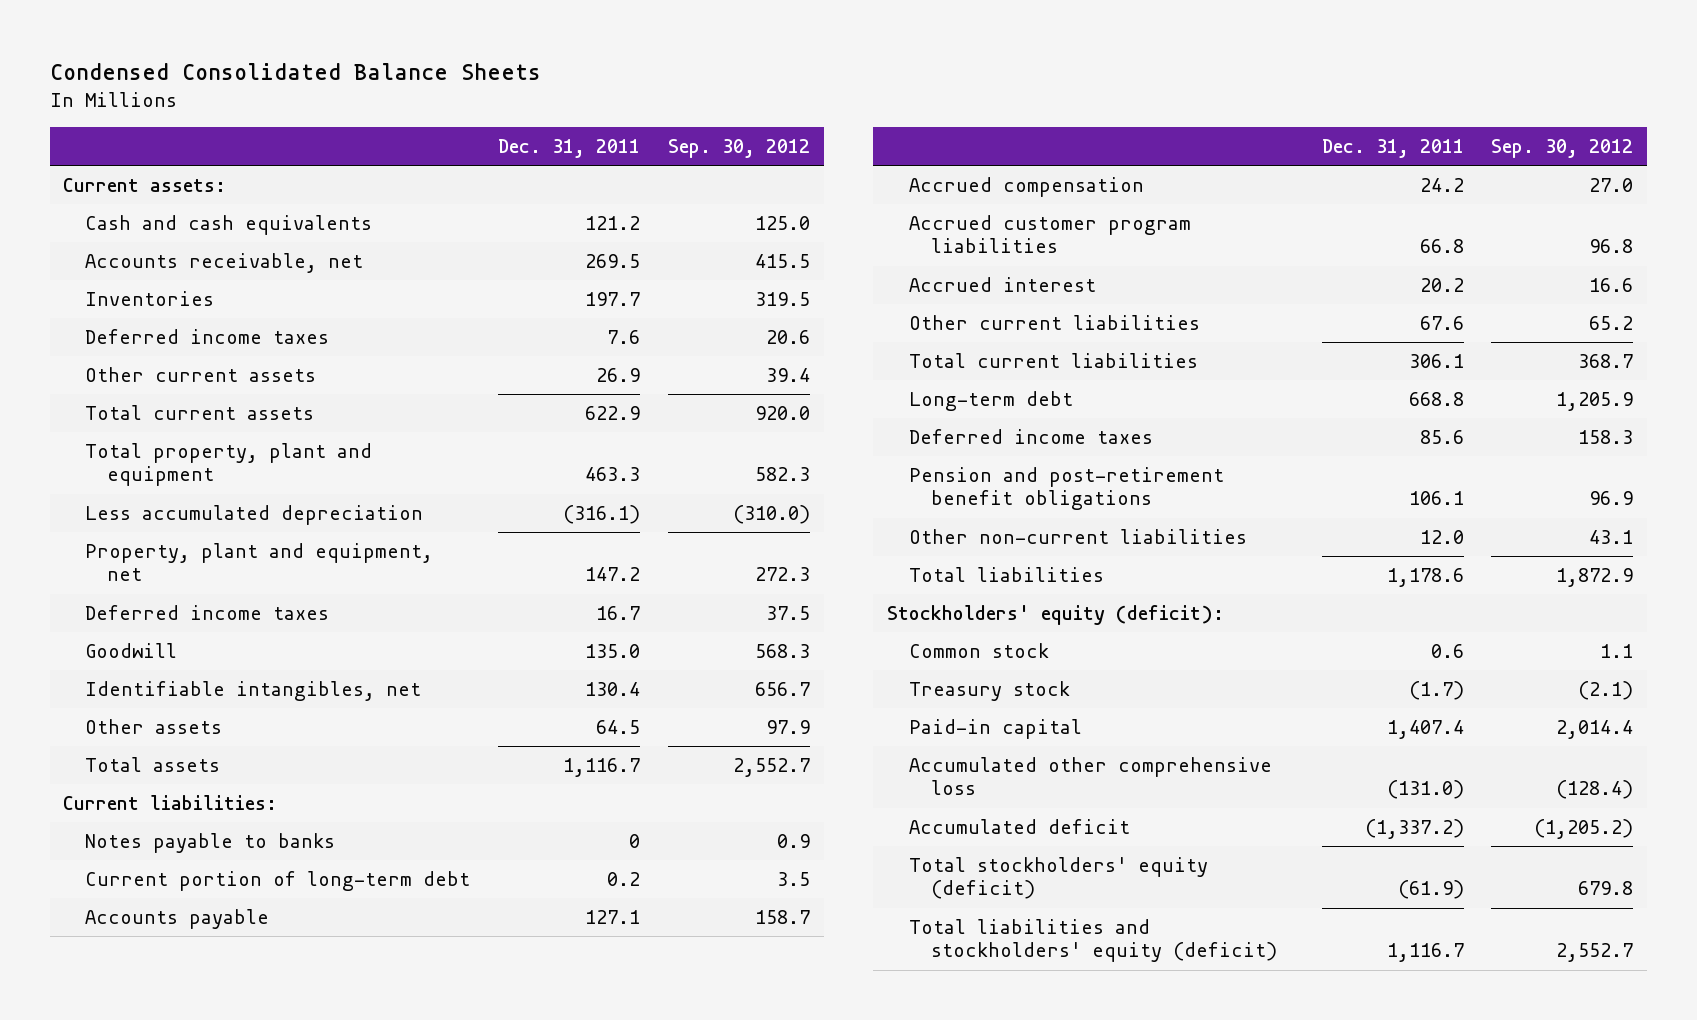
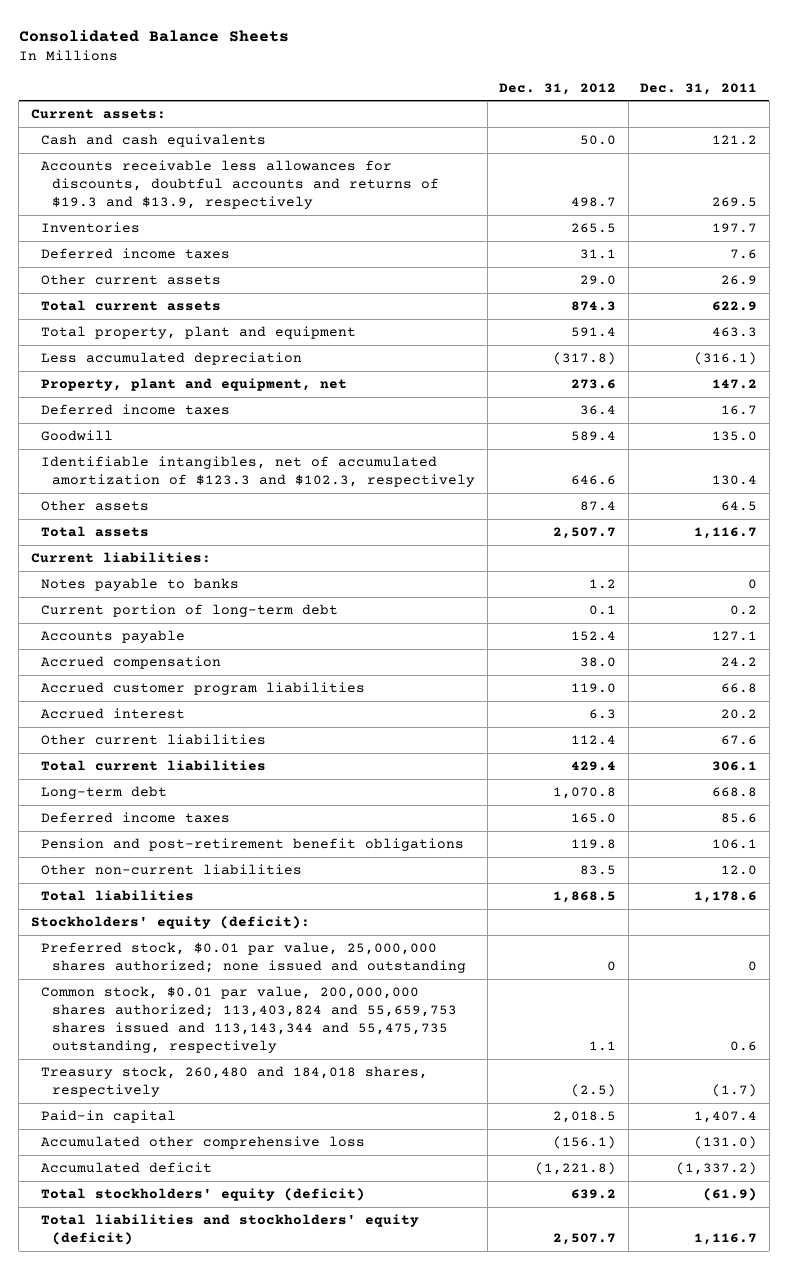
[49,63,541,81] Condensed Consolidated Balance Sheets -> [18,29,289,42] Consolidated Balance Sheets
[667,139,810,159] Sep. 30, 2012 -> none
none -> [499,82,617,95] Dec. 31, 2012
[85,253,364,274] Accounts receivable, net -> [41,160,440,210] Accounts receivable less allowances for discounts, doubtful accounts and returns of $19.3 and $13.9, respectively
[85,681,422,702] Identifiable intangibles, net -> [41,456,476,488] Identifiable intangibles, net of accumulated amortization of $123.3 and $102.3, respectively
none -> [41,942,467,974] Preferred stock, $0.01 par value, 25,000,000 shares authorized; none issued and outstanding
[908,643,1049,659] Common stock -> [41,986,458,1054] Common stock, $0.01 par value, 200,000,000 shares authorized; 113,403,824 and 55,659,753 shares issued and 113,143,344 and 55,475,735 outstanding, respectively
[908,681,1070,702] Treasury stock -> [41,1066,429,1098] Treasury stock, 260,480 and 184,018 shares, respectively

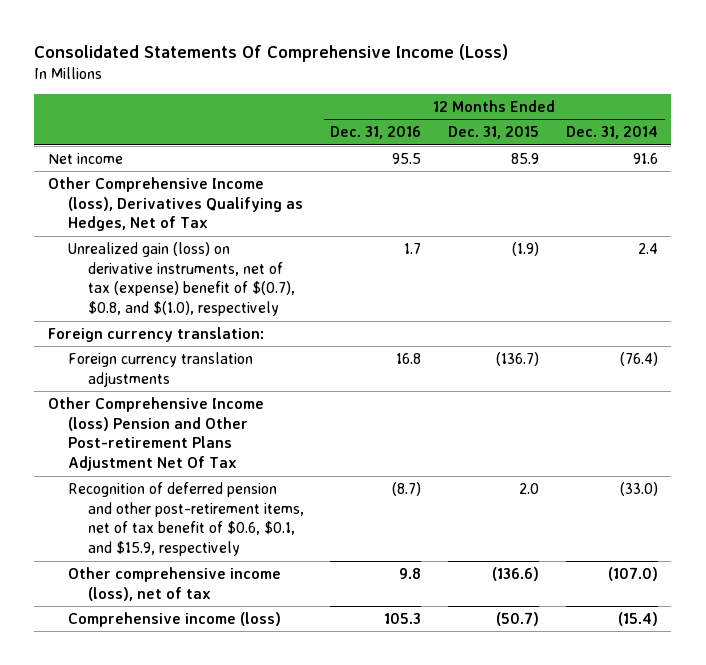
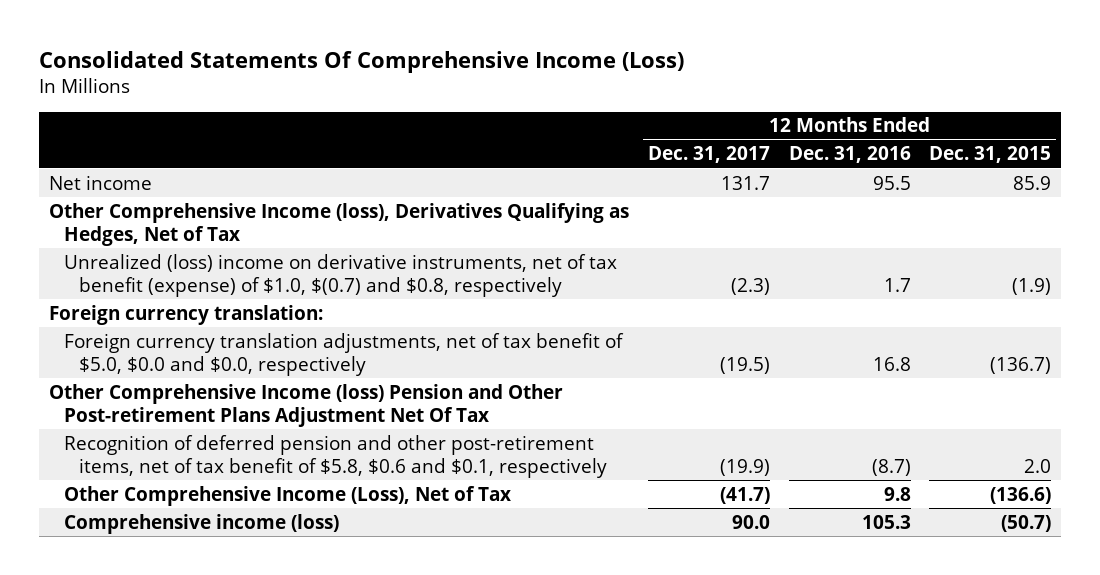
[565,126,658,140] Dec. 31, 2014 -> none
none -> [647,146,770,164] Dec. 31, 2017
[67,241,295,317] Unrealized gain (loss) on derivative instruments, net of tax (expense) benefit of $(0.7), $0.8, and $(1.0), respectively -> [64,253,618,297] Unrealized (loss) income on derivative instruments, net of tax benefit (expense) of $1.0, $(0.7) and $0.8, respectively
[67,351,253,387] Foreign currency translation adjustments -> [64,332,625,376] Foreign currency translation adjustments, net of tax benefit of $5.0, $0.0 and $0.0, respectively
[67,481,304,557] Recognition of deferred pension and other post-retirement items, net of tax benefit of $0.6, $0.1, and $15.9, respectively -> [64,434,608,478] Recognition of deferred pension and other post-retirement items, net of tax benefit of $5.8, $0.6 and $0.1, respectively
[67,566,281,601] Other comprehensive income (loss), net of tax -> [64,485,512,506] Other Comprehensive Income (Loss), Net of Tax

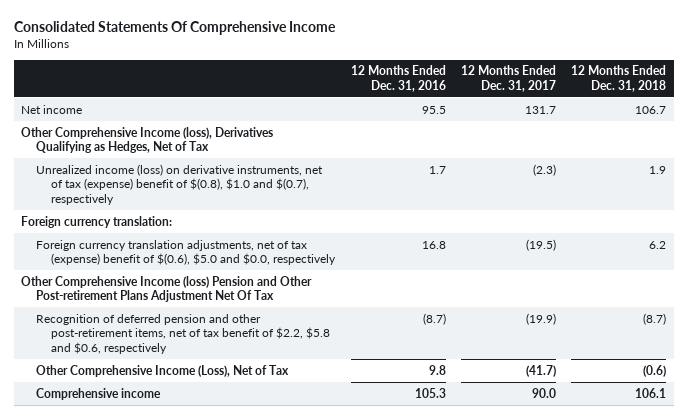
[39,51,685,74] Consolidated Statements Of Comprehensive Income (Loss) -> [13,21,336,36] Consolidated Statements Of Comprehensive Income
[929,146,1052,164] Dec. 31, 2015 -> none
none -> [571,65,667,92] 12 Months Ended Dec. 31, 2018
[64,253,618,297] Unrealized (loss) income on derivative instruments, net of tax benefit (expense) of $1.0, $(0.7) and $0.8, respectively -> [36,163,324,205] Unrealized income (loss) on derivative instruments, net of tax (expense) benefit of $(0.8), $1.0 and $(0.7), respectively
[64,332,625,376] Foreign currency translation adjustments, net of tax benefit of $5.0, $0.0 and $0.0, respectively -> [36,239,337,266] Foreign currency translation adjustments, net of tax (expense) benefit of $(0.6), $5.0 and $0.0, respectively
[64,434,608,478] Recognition of deferred pension and other post-retirement items, net of tax benefit of $5.8, $0.6 and $0.1, respectively -> [36,313,331,354] Recognition of deferred pension and other post-retirement items, net of tax benefit of $2.2, $5.8 and $0.6, respectively
[64,513,340,534] Comprehensive income (loss) -> [36,387,162,400] Comprehensive income

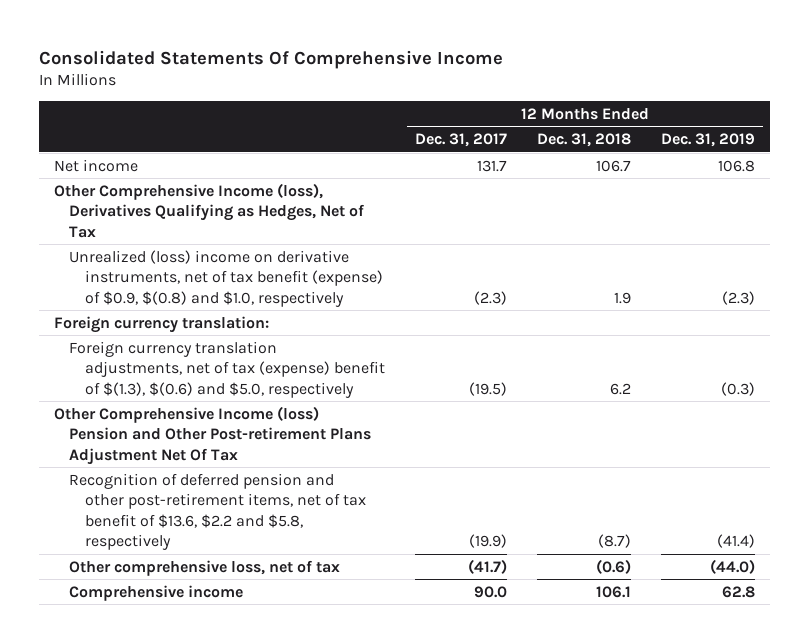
[350,65,446,92] 12 Months Ended Dec. 31, 2016 -> none
none -> [661,133,756,148] Dec. 31, 2019
[36,163,324,205] Unrealized income (loss) on derivative instruments, net of tax (expense) benefit of $(0.8), $1.0 and $(0.7), respectively -> [69,249,383,307] Unrealized (loss) income on derivative instruments, net of tax benefit (expense) of $0.9, $(0.8) and $1.0, respectively
[36,239,337,266] Foreign currency translation adjustments, net of tax (expense) benefit of $(0.6), $5.0 and $0.0, respectively -> [69,340,385,398] Foreign currency translation adjustments, net of tax (expense) benefit of $(1.3), $(0.6) and $5.0, respectively
[36,313,331,354] Recognition of deferred pension and other post-retirement items, net of tax benefit of $2.2, $5.8 and $0.6, respectively -> [69,472,366,551] Recognition of deferred pension and other post-retirement items, net of tax benefit of $13.6, $2.2 and $5.8, respectively
[36,364,290,377] Other Comprehensive Income (Loss), Net of Tax -> [69,559,341,576] Other comprehensive loss, net of tax

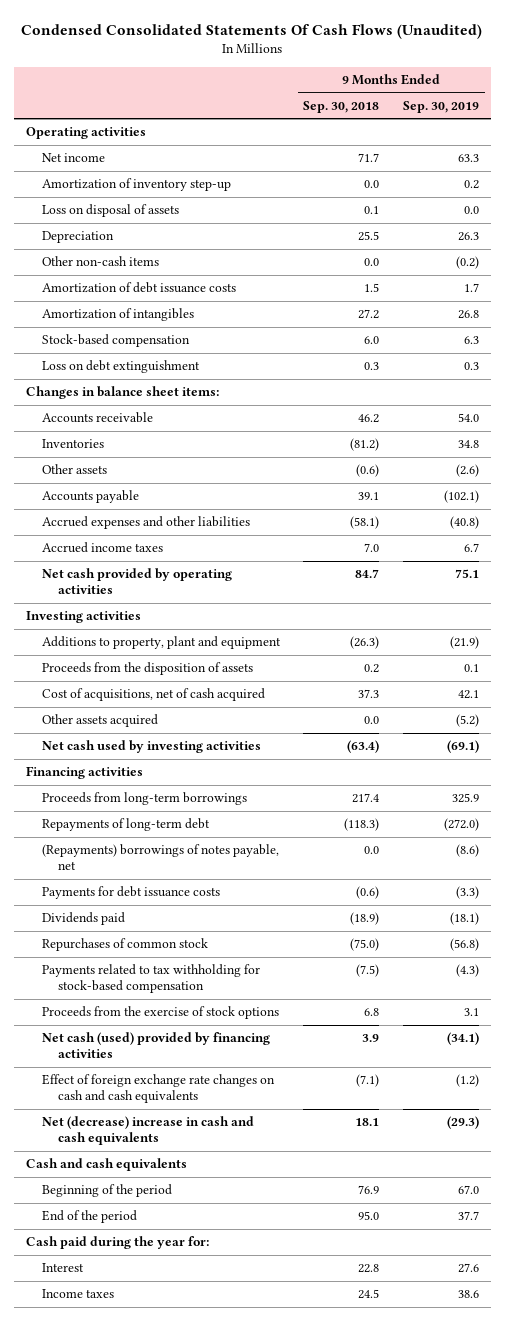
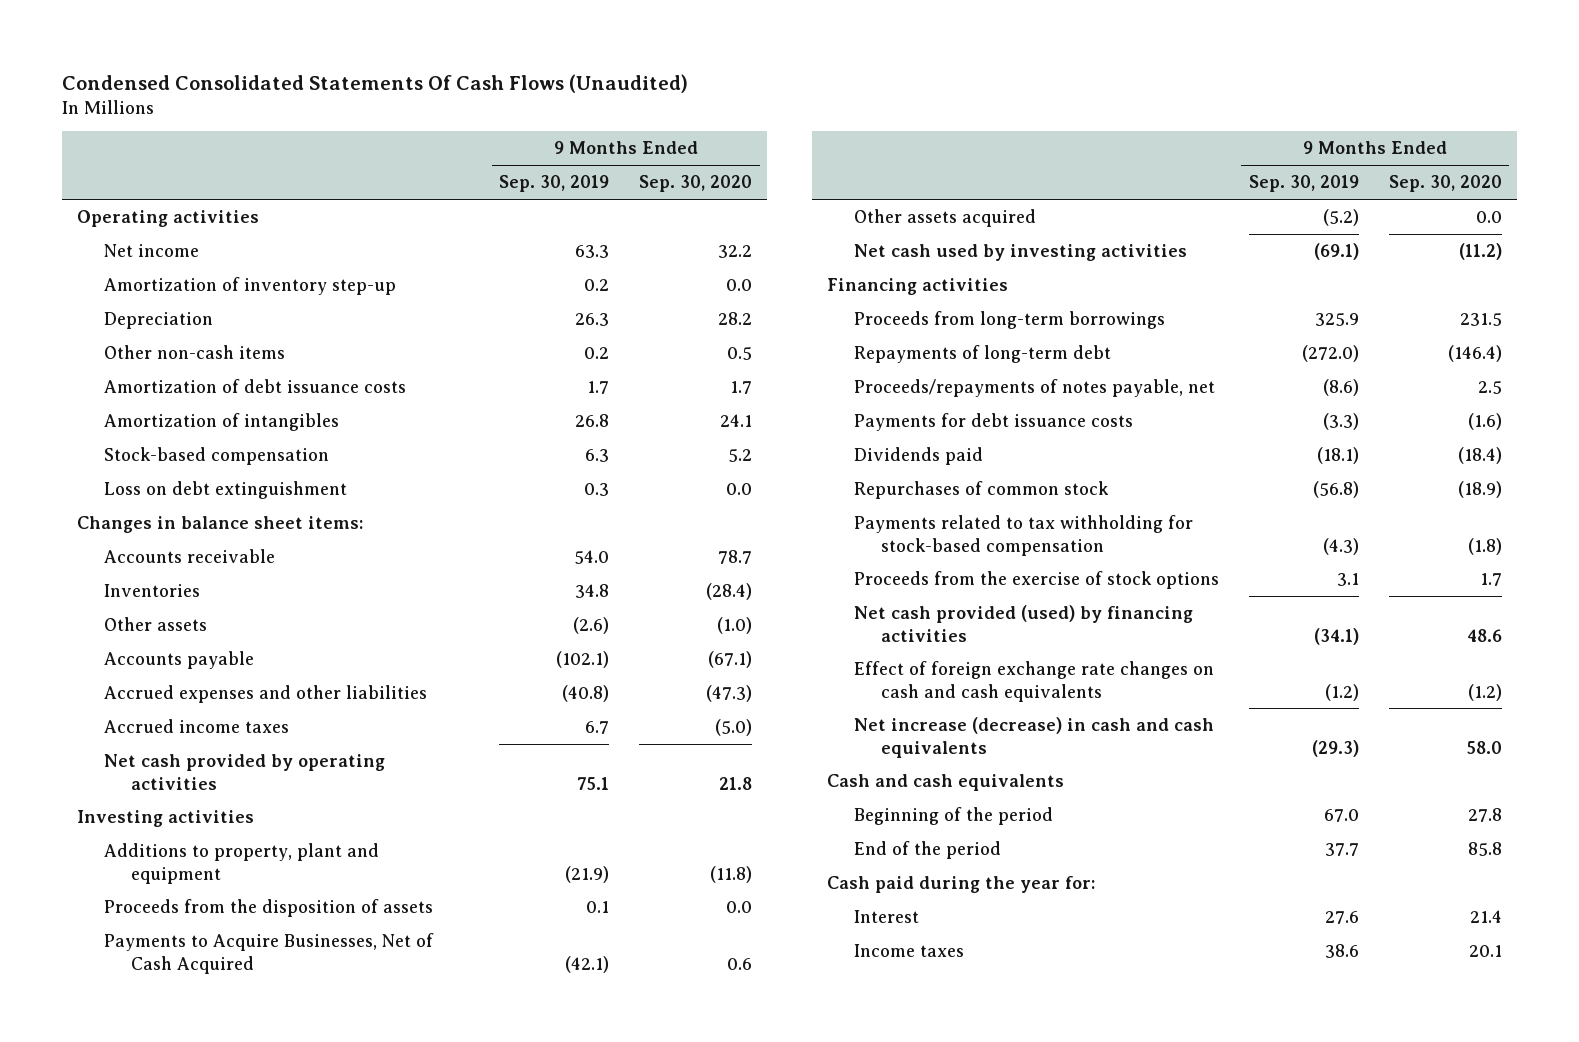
[303,100,380,113] Sep. 30, 2018 -> none
none -> [639,175,753,193] Sep. 30, 2020
[41,204,179,218] Loss on disposal of assets -> none
[456,256,480,270] (0.2) -> [584,347,610,360] 0.2
[41,688,265,702] Cost of acquisitions, net of cash acquired -> [104,933,435,974] Payments to Acquire Businesses, Net of Cash Acquired
[458,690,480,700] 42.1 -> [565,955,610,973] (42.1)
[41,844,279,871] (Repayments) borrowings of notes payable, net -> [853,379,1215,398] Proceeds/repayments of notes payable, net
[41,1032,270,1059] Net cash (used) provided by financing activities -> [853,605,1193,642] Net cash provided (used) by financing activities
[41,1116,254,1146] Net (decrease) increase in cash and cash equivalents -> [853,717,1214,758] Net increase (decrease) in cash and cash equivalents

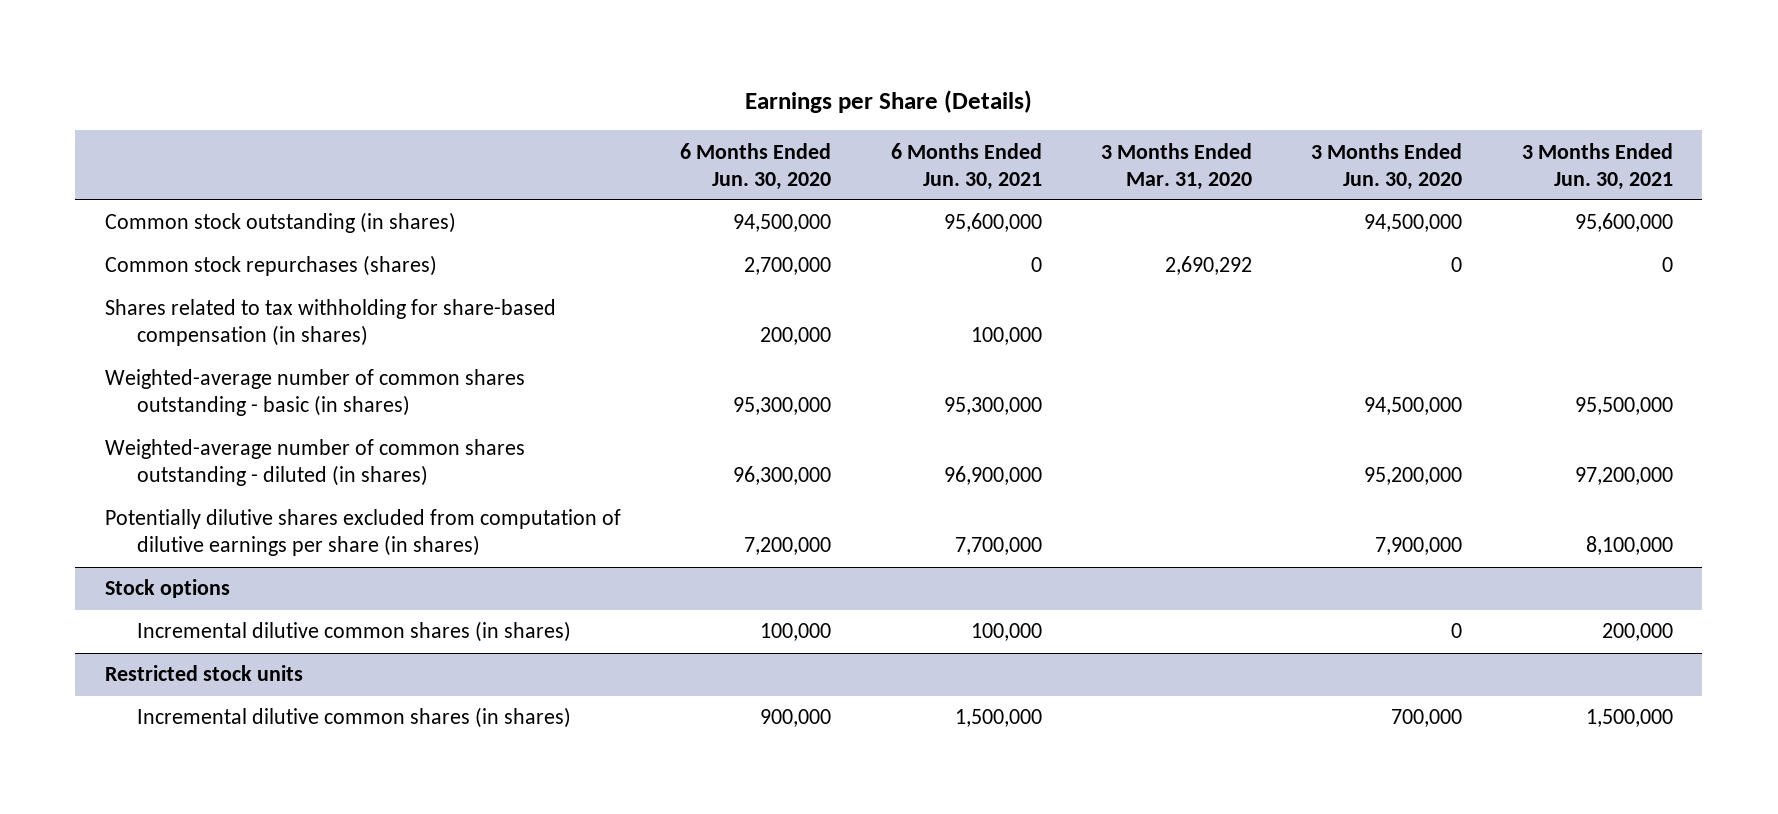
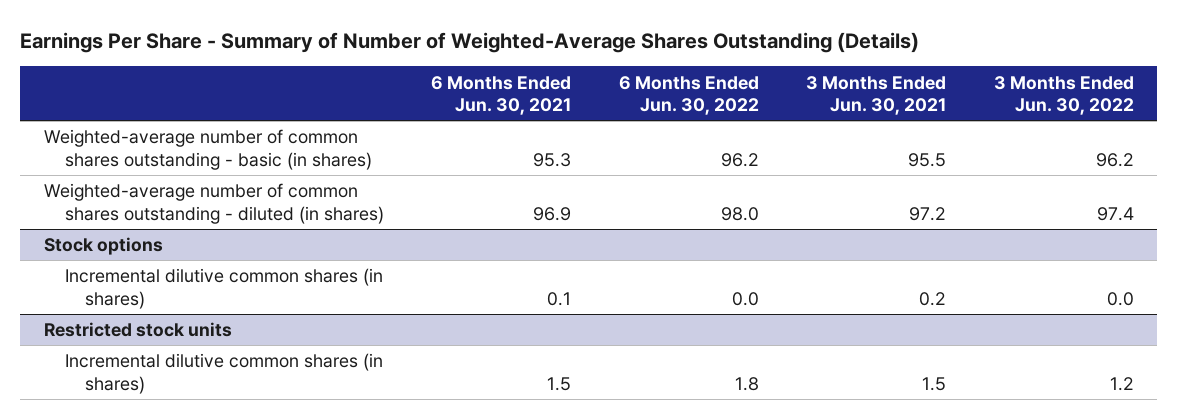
[744,89,1032,113] Earnings per Share (Details) -> [20,32,920,54] Earnings Per Share - Summary of Number of Weighted-Average Shares Outstanding (Details)
[680,142,832,190] 6 Months Ended Jun. 30, 2020 -> none
[1101,142,1253,190] 3 Months Ended Mar. 31, 2020 -> none
[1311,142,1463,190] 3 Months Ended Jun. 30, 2020 -> none
none -> [618,75,759,116] 6 Months Ended Jun. 30, 2022
none -> [993,75,1134,116] 3 Months Ended Jun. 30, 2022
[105,212,457,234] Common stock outstanding (in shares) -> none
[105,255,438,277] Common stock repurchases (shares) -> none
[105,299,557,347] Shares related to tax withholding for share-based compensation (in shares) -> none
[105,509,622,557] Potentially dilutive shares excluded from computation of dilutive earnings per share (in shares) -> none
[943,397,1042,416] 95,300,000 -> [533,152,572,167] 95.3
[1574,397,1673,416] 95,500,000 -> [908,152,947,167] 95.5
[943,466,1042,486] 96,900,000 -> [533,206,572,221] 96.9
[1574,467,1673,486] 97,200,000 -> [909,206,947,221] 97.2
[970,623,1042,642] 100,000 -> [547,291,572,306] 0.1
[1601,623,1673,642] 200,000 -> [919,291,947,306] 0.2
[954,709,1042,728] 1,500,000 -> [547,376,572,391] 1.5
[1585,709,1673,728] 1,500,000 -> [922,376,947,391] 1.5

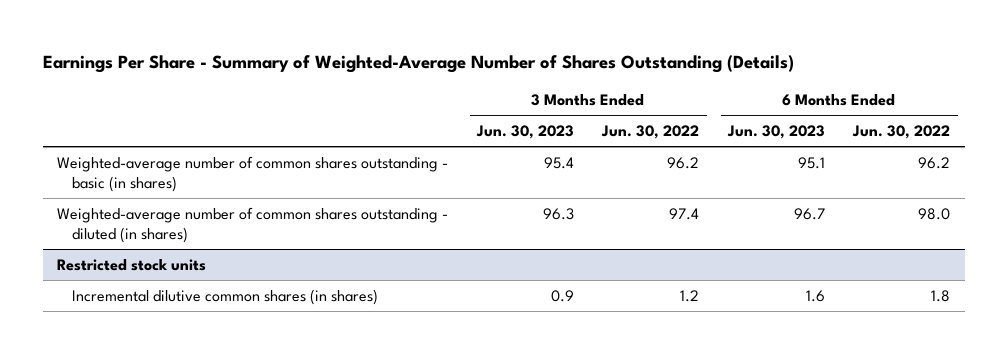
[20,32,920,54] Earnings Per Share - Summary of Number of Weighted-Average Shares Outstanding (Details) -> [43,54,795,73] Earnings Per Share - Summary of Weighted-Average Number of Shares Outstanding (Details)
[431,75,572,116] 6 Months Ended Jun. 30, 2021 -> none
[806,75,947,116] 3 Months Ended Jun. 30, 2021 -> none
none -> [475,124,574,139] Jun. 30, 2023
none -> [726,124,825,139] Jun. 30, 2023
[44,237,164,256] Stock options -> none
[64,268,383,309] Incremental dilutive common shares (in shares) -> none

